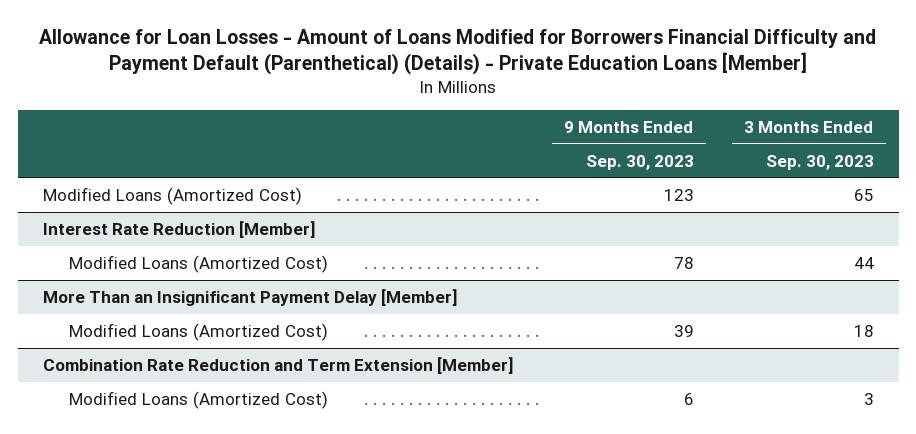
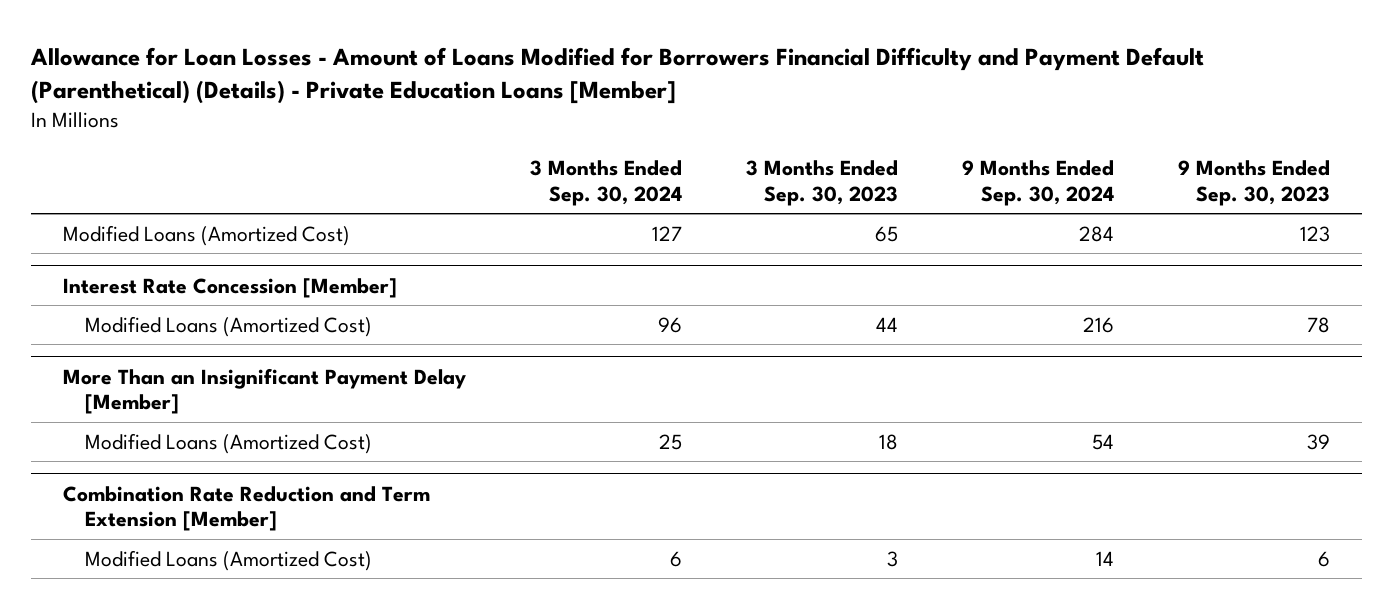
none -> [530,159,683,206] 3 Months Ended Sep. 30, 2024
none -> [962,159,1115,206] 9 Months Ended Sep. 30, 2024
[42,220,316,238] Interest Rate Reduction [Member] -> [63,277,398,298] Interest Rate Concession [Member]

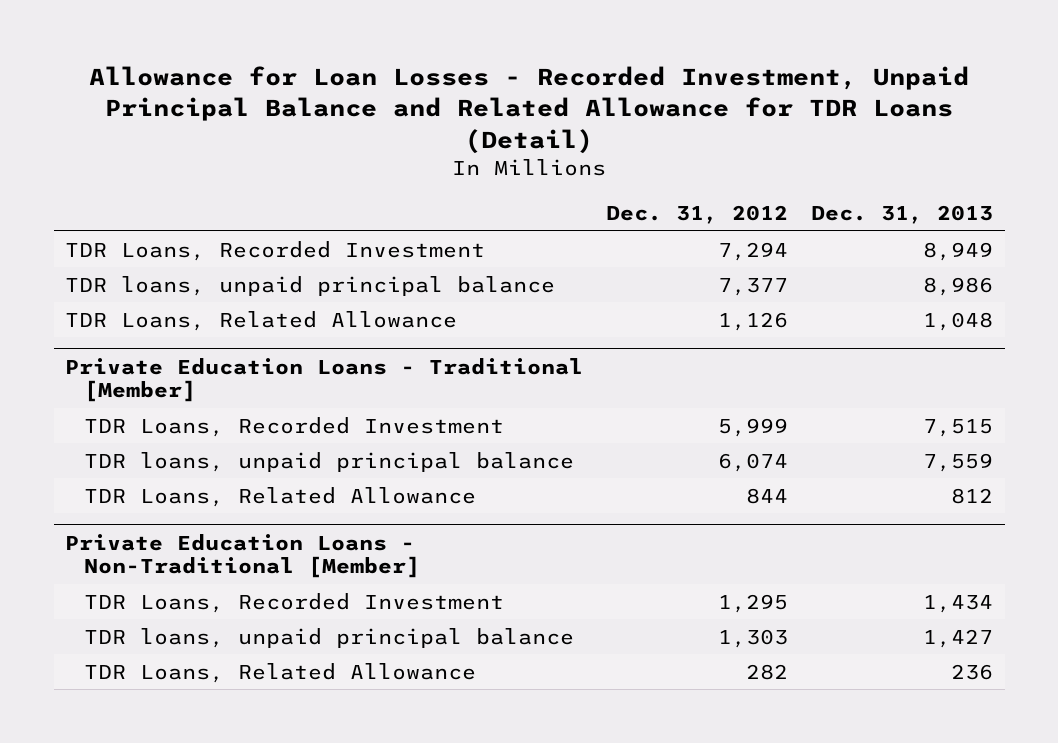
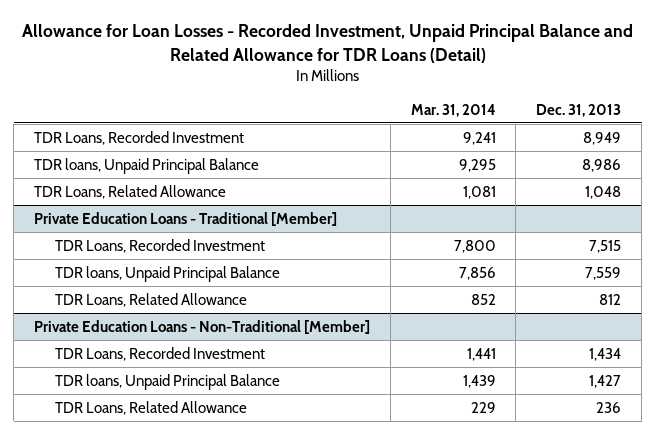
[606,204,789,224] Dec. 31, 2012 -> none
none -> [410,104,496,118] Mar. 31, 2014
[65,275,556,296] TDR loans, unpaid principal balance -> [34,157,260,174] TDR loans, Unpaid Principal Balance
[83,451,574,472] TDR loans, unpaid principal balance -> [54,265,280,282] TDR loans, Unpaid Principal Balance
[83,627,574,648] TDR loans, unpaid principal balance -> [54,373,280,390] TDR loans, Unpaid Principal Balance

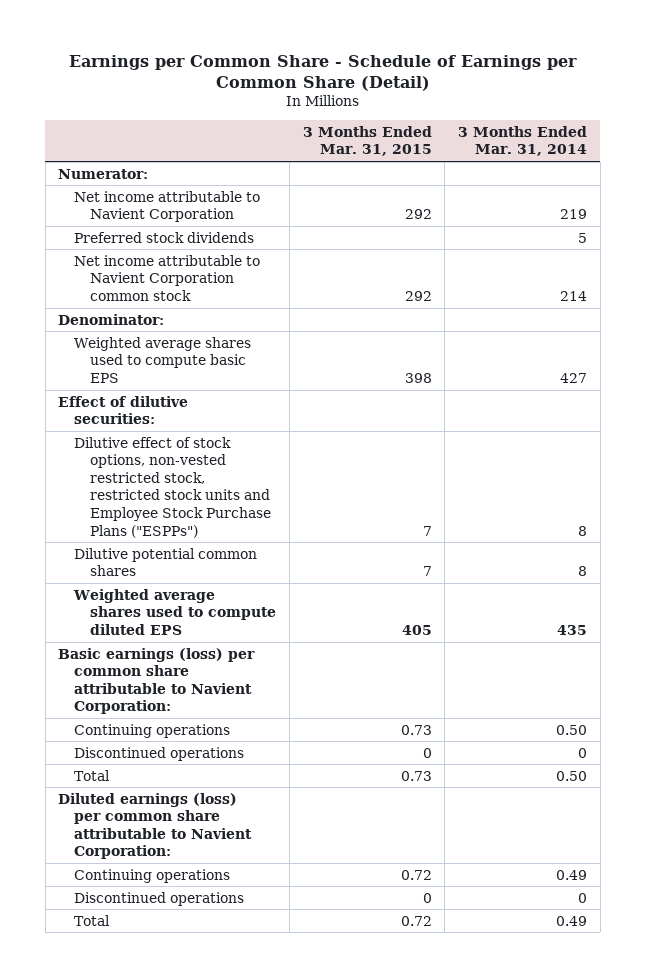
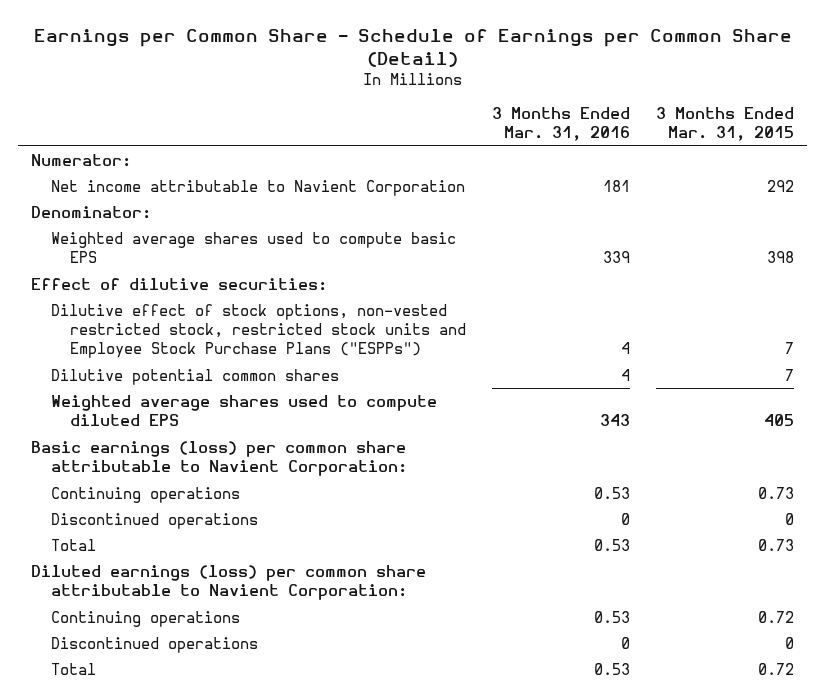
[457,125,587,157] 3 Months Ended Mar. 31, 2014 -> none
none -> [491,106,630,142] 3 Months Ended Mar. 31, 2016
[74,231,255,243] Preferred stock dividends -> none
[74,254,261,301] Net income attributable to Navient Corporation common stock -> none

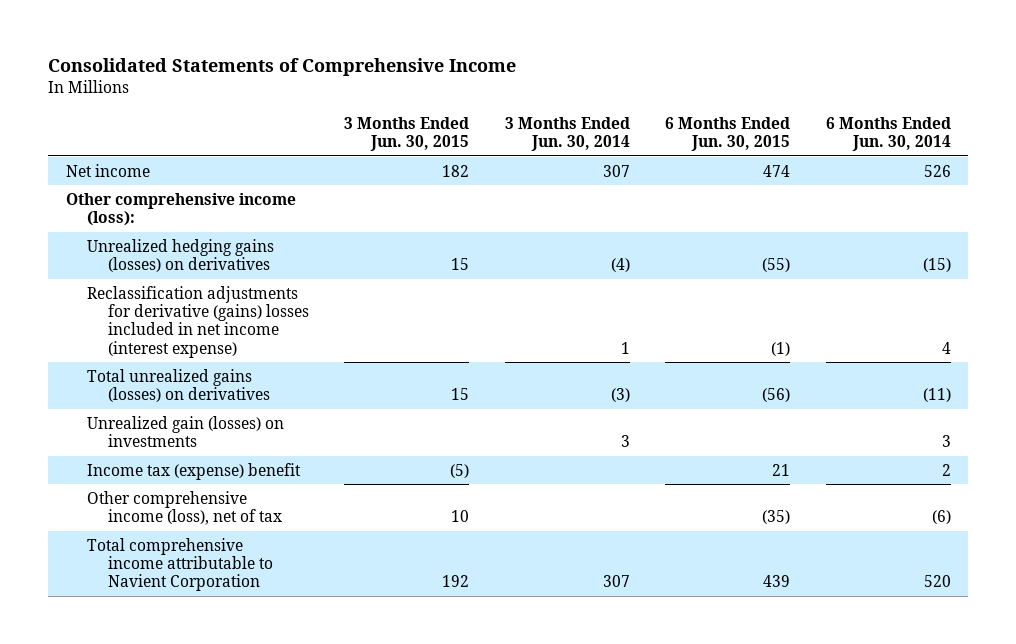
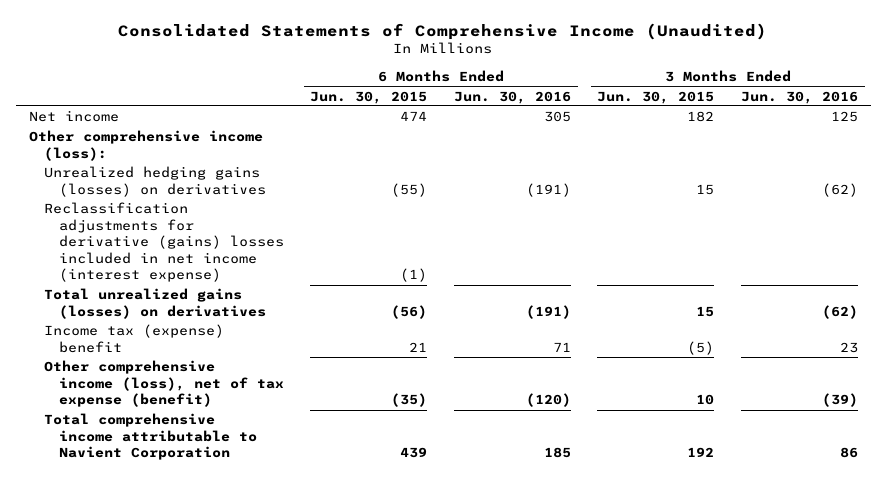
[47,58,516,77] Consolidated Statements of Comprehensive Income -> [118,22,768,40] Consolidated Statements of Comprehensive Income (Unaudited)
[504,116,630,152] 3 Months Ended Jun. 30, 2014 -> none
[825,116,951,152] 6 Months Ended Jun. 30, 2014 -> none
none -> [453,90,571,104] Jun. 30, 2016
none -> [740,90,858,104] Jun. 30, 2016
[86,415,284,448] Unrealized gain (losses) on investments -> none
[86,490,282,526] Other comprehensive income (loss), net of tax -> [43,360,284,408] Other comprehensive income (loss), net of tax expense (benefit)

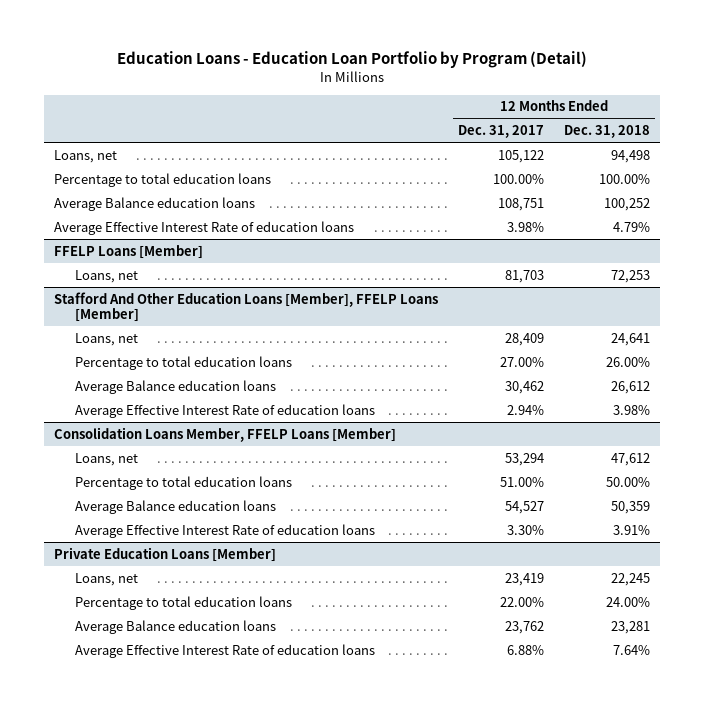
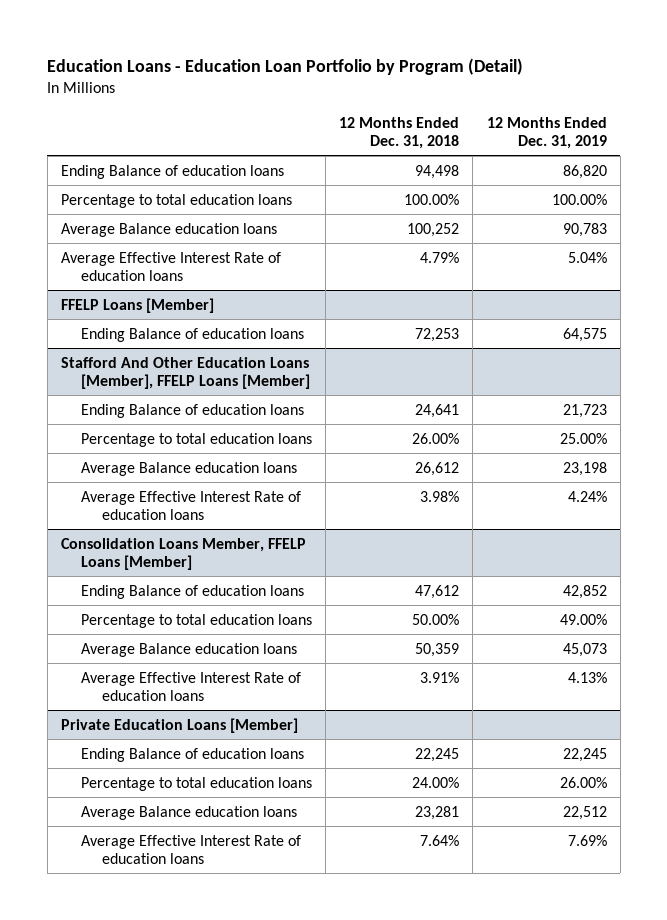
[458,124,545,138] Dec. 31, 2017 -> none
none -> [486,116,607,149] 12 Months Ended Dec. 31, 2019
[54,149,118,163] Loans, net -> [60,164,284,179] Ending Balance of education loans
[74,269,138,283] Loans, net -> [81,327,305,342] Ending Balance of education loans
[74,332,138,346] Loans, net -> [81,403,305,418] Ending Balance of education loans
[74,452,138,466] Loans, net -> [81,584,305,599] Ending Balance of education loans
[74,572,138,586] Loans, net -> [81,747,305,762] Ending Balance of education loans

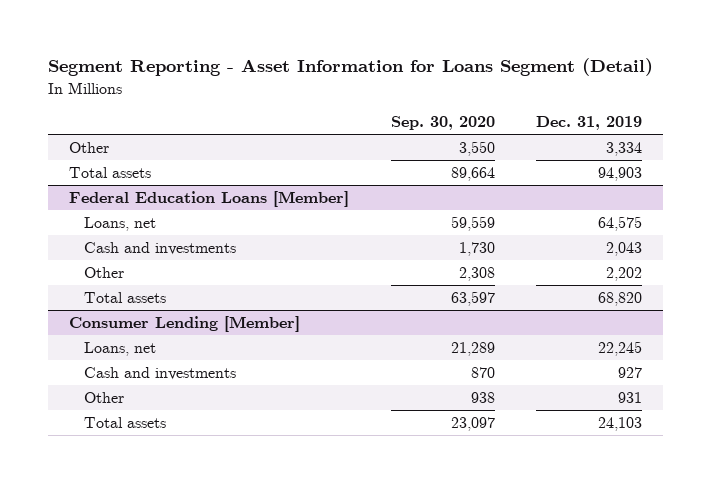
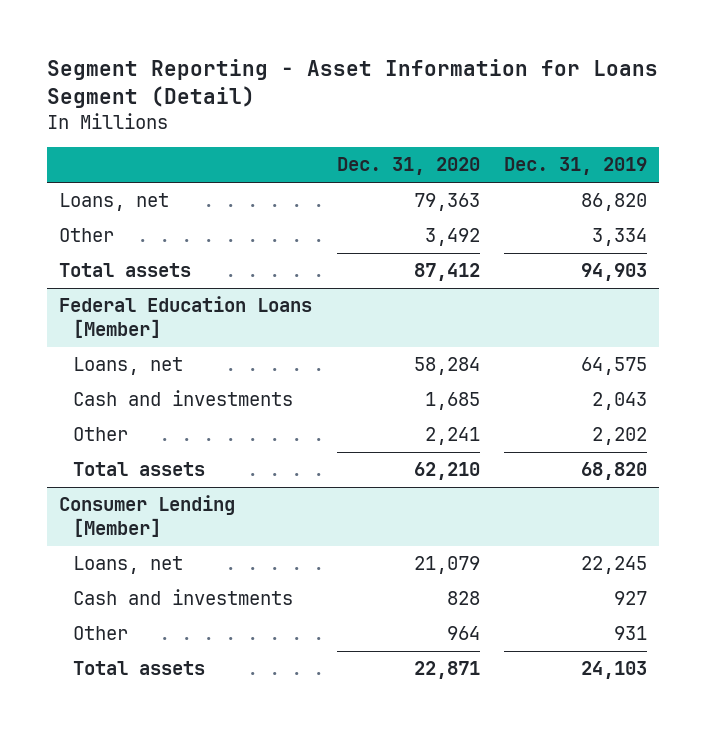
[390,116,495,131] Sep. 30, 2020 -> none
none -> [336,157,480,176] Dec. 31, 2020
none -> [59,193,170,212] Loans, net

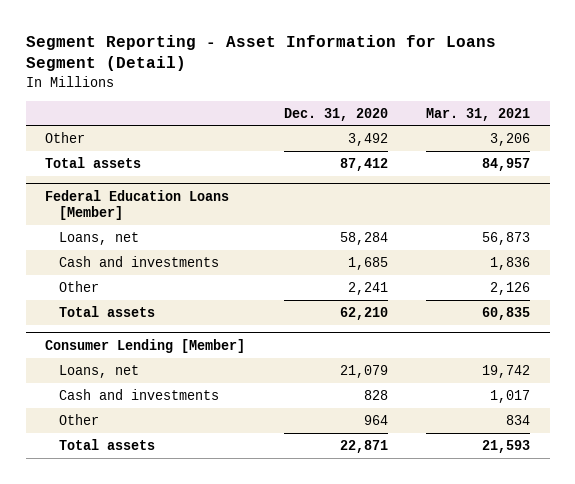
[503,157,647,176] Dec. 31, 2019 -> none
none -> [426,107,531,121] Mar. 31, 2021
[59,193,170,212] Loans, net -> none

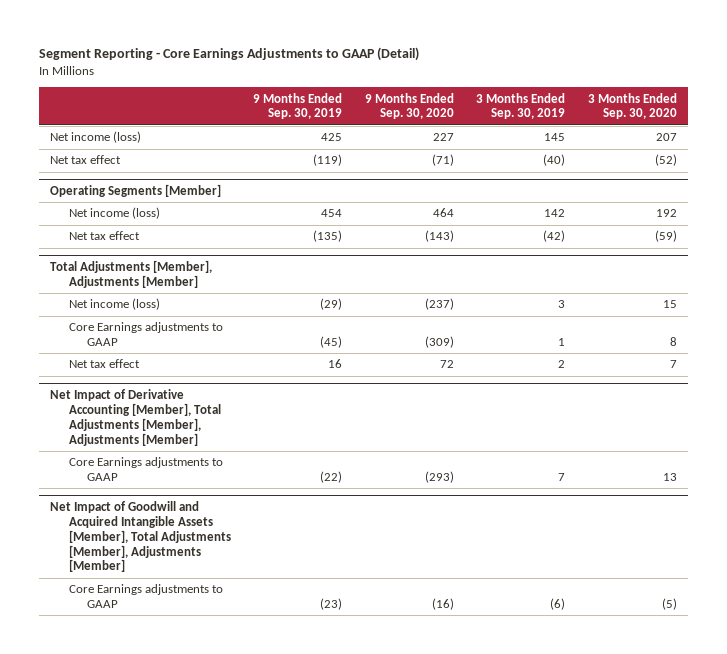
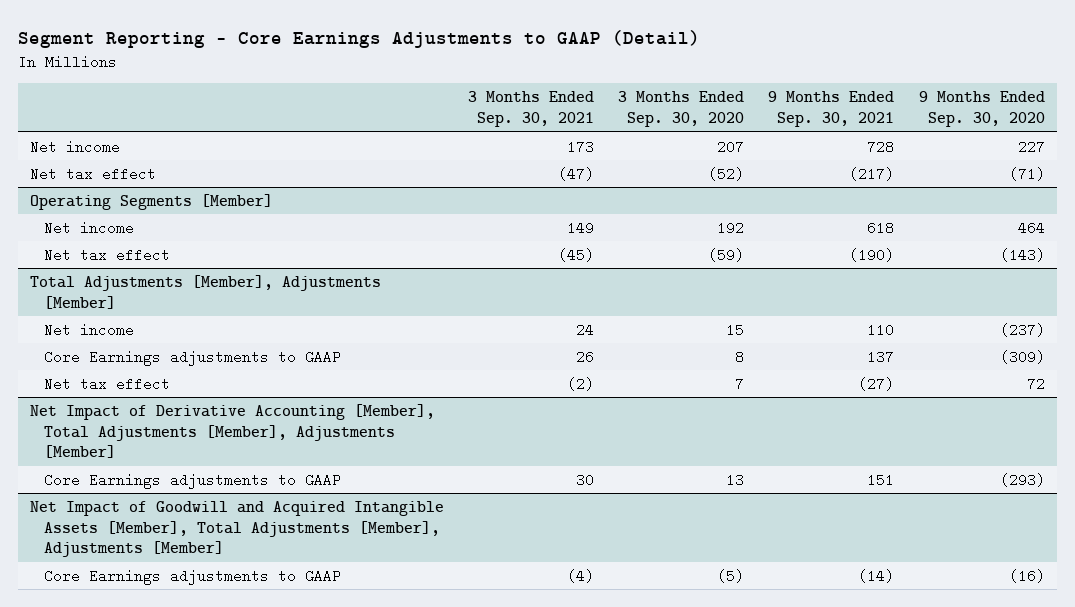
[253,92,343,120] 9 Months Ended Sep. 30, 2019 -> none
[476,92,566,120] 3 Months Ended Sep. 30, 2019 -> none
none -> [468,91,595,128] 3 Months Ended Sep. 30, 2021
none -> [768,91,895,128] 9 Months Ended Sep. 30, 2021
[50,131,142,144] Net income (loss) -> [30,139,121,154] Net income
[68,207,160,220] Net income (loss) -> [44,220,135,235] Net income
[68,298,160,311] Net income (loss) -> [44,322,135,337] Net income

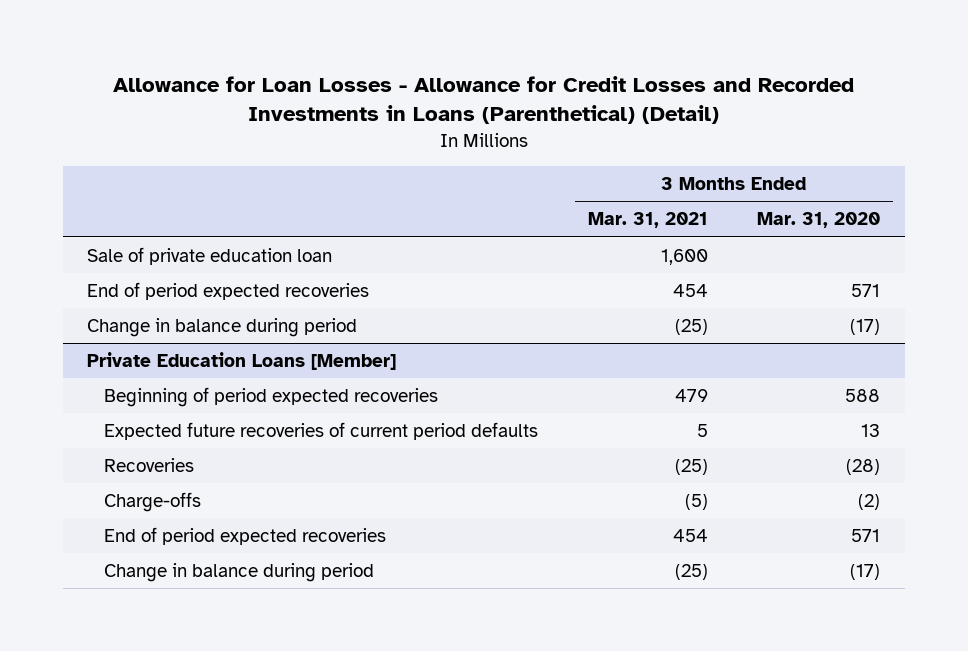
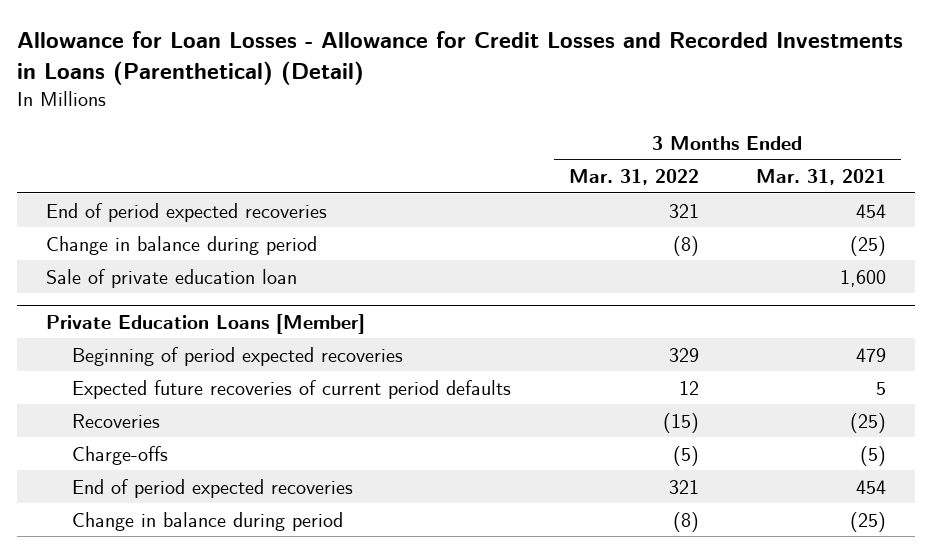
[757,212,881,229] Mar. 31, 2020 -> none
none -> [568,168,699,185] Mar. 31, 2022
[87,247,333,266] Sale of private education loan -> [45,268,297,288] Sale of private education loan

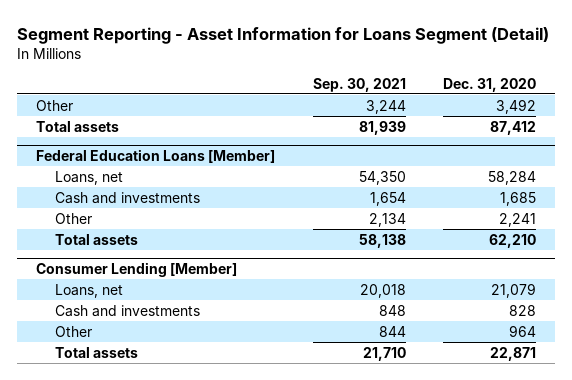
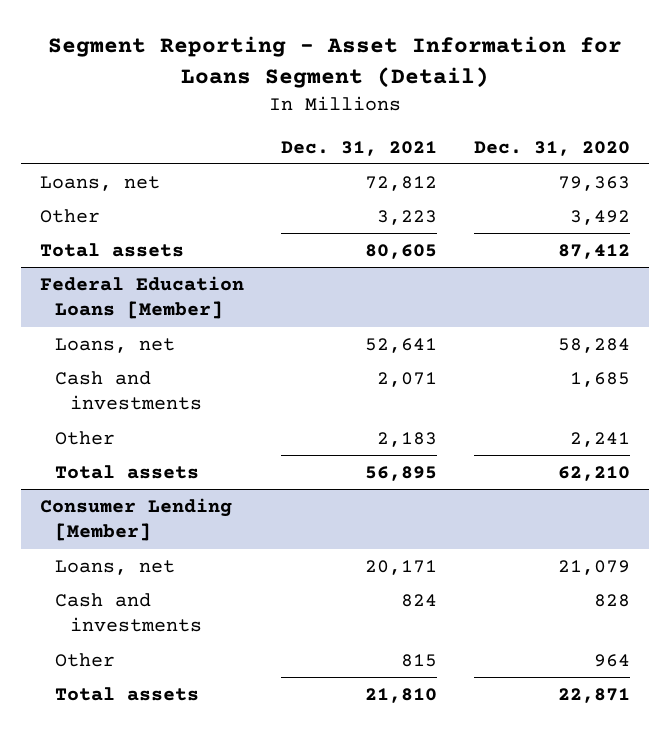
[312,77,406,92] Sep. 30, 2021 -> none
none -> [281,140,438,156] Dec. 31, 2021
none -> [40,175,161,191] Loans, net

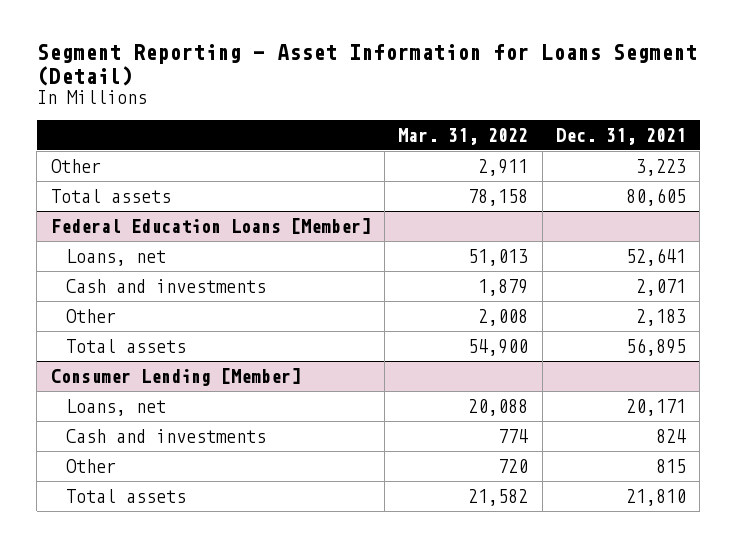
[474,140,631,156] Dec. 31, 2020 -> none
none -> [398,127,529,145] Mar. 31, 2022
[40,175,161,191] Loans, net -> none

